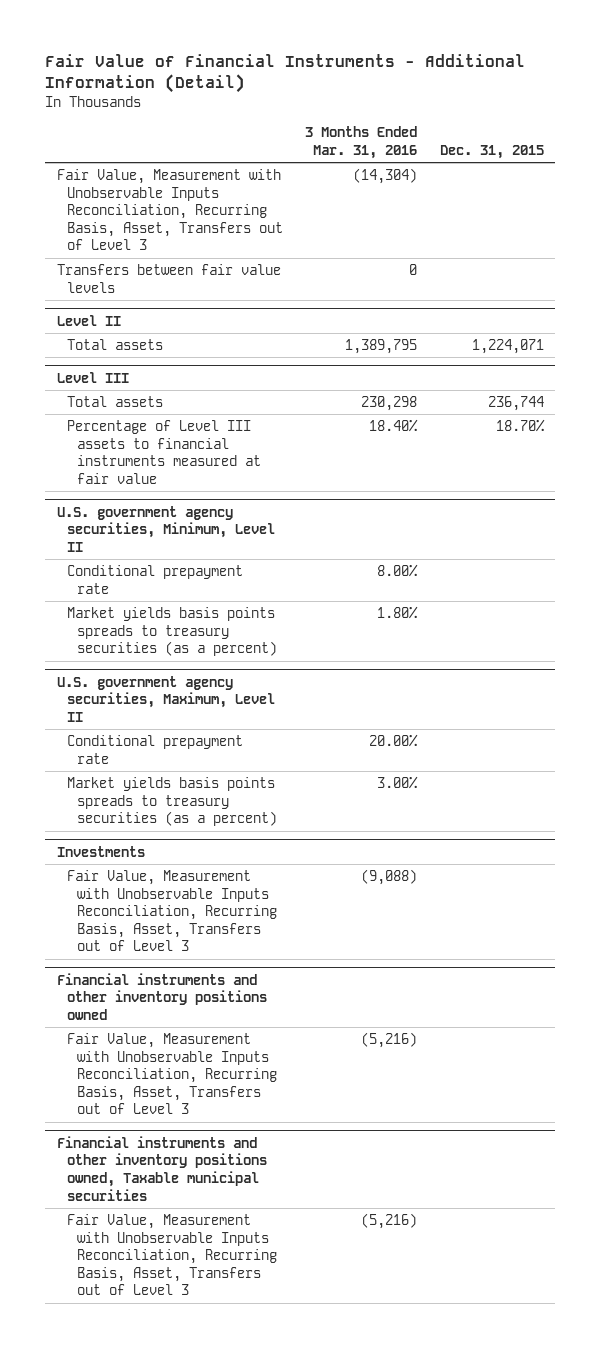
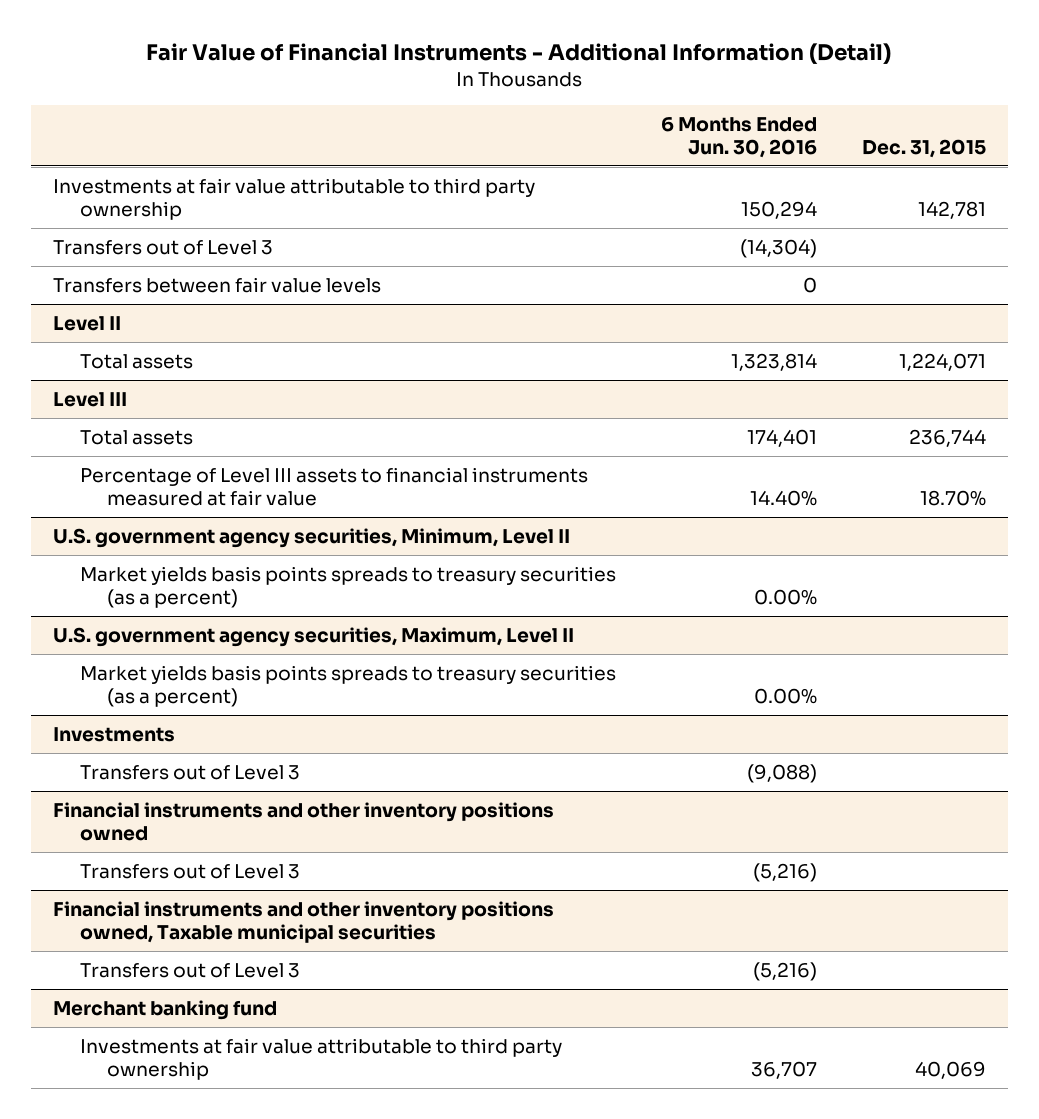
[305,126,418,159] 3 Months Ended Mar. 31, 2016 -> none
none -> [660,116,817,158] 6 Months Ended Jun. 30, 2016
none -> [53,177,536,221] Investments at fair value attributable to third party ownership
[56,169,284,251] Fair Value, Measurement with Unobservable Inputs Reconciliation, Recurring Basis, Asset, Transfers out of Level 3 -> [53,239,274,255] Transfers out of Level 3
[67,565,244,594] Conditional prepayment rate -> none
[67,735,244,764] Conditional prepayment rate -> none
[67,870,278,952] Fair Value, Measurement with Unobservable Inputs Reconciliation, Recurring Basis, Asset, Transfers out of Level 3 -> [80,764,301,780] Transfers out of Level 3
[67,1033,278,1115] Fair Value, Measurement with Unobservable Inputs Reconciliation, Recurring Basis, Asset, Transfers out of Level 3 -> [80,863,301,879] Transfers out of Level 3
[67,1214,278,1296] Fair Value, Measurement with Unobservable Inputs Reconciliation, Recurring Basis, Asset, Transfers out of Level 3 -> [80,962,301,978] Transfers out of Level 3
none -> [53,999,278,1020] Merchant banking fund
none -> [80,1037,563,1081] Investments at fair value attributable to third party ownership

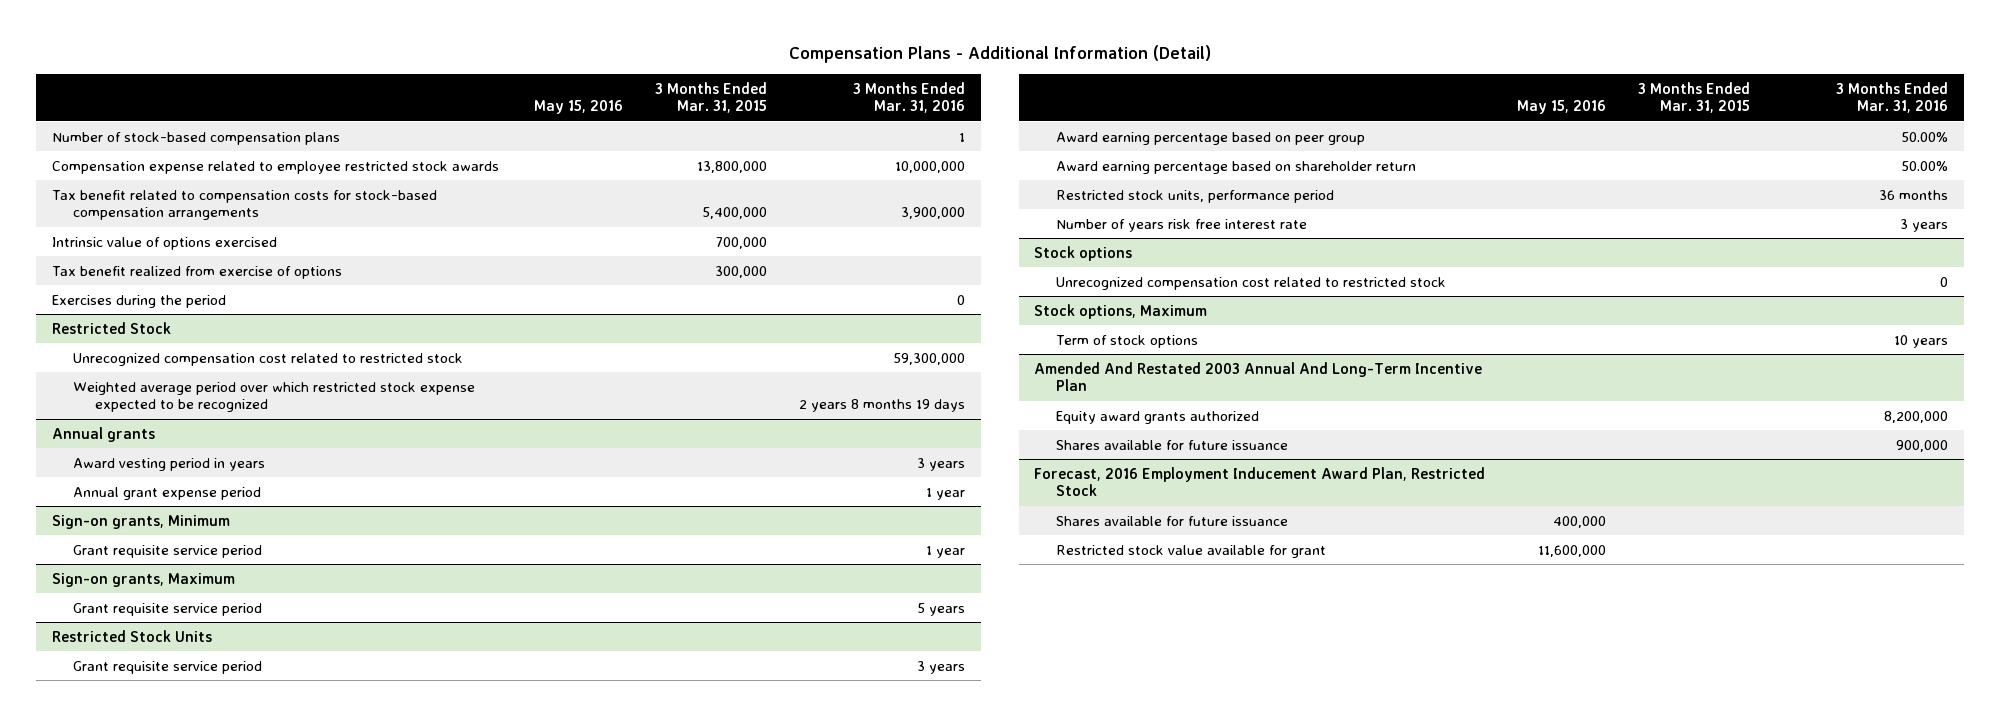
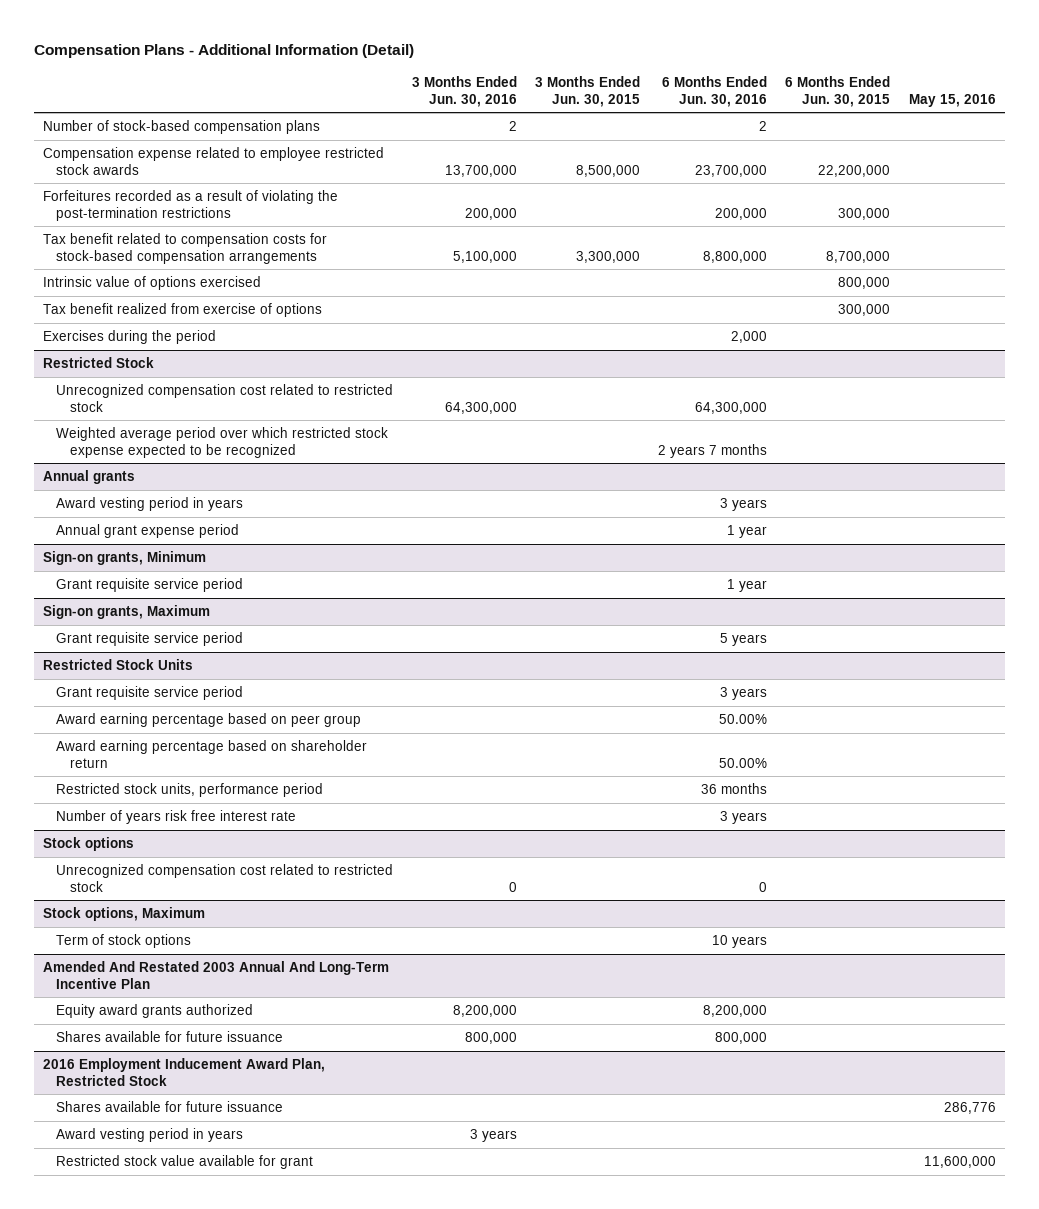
[655,81,768,114] 3 Months Ended Mar. 31, 2015 -> none
[853,81,966,114] 3 Months Ended Mar. 31, 2016 -> none
none -> [411,75,517,107] 3 Months Ended Jun. 30, 2016
none -> [534,75,640,107] 3 Months Ended Jun. 30, 2015
none -> [662,75,768,107] 6 Months Ended Jun. 30, 2016
none -> [785,75,891,107] 6 Months Ended Jun. 30, 2015
none -> [43,190,339,221] Forfeitures recorded as a result of violating the post-termination restrictions
[1034,466,1486,497] Forecast, 2016 Employment Inducement Award Plan, Restricted Stock -> [43,1058,326,1086] 2016 Employment Inducement Award Plan, Restricted Stock
[1553,515,1607,528] 400,000 -> [943,1102,996,1115] 286,776
none -> [56,1128,244,1143] Award vesting period in years

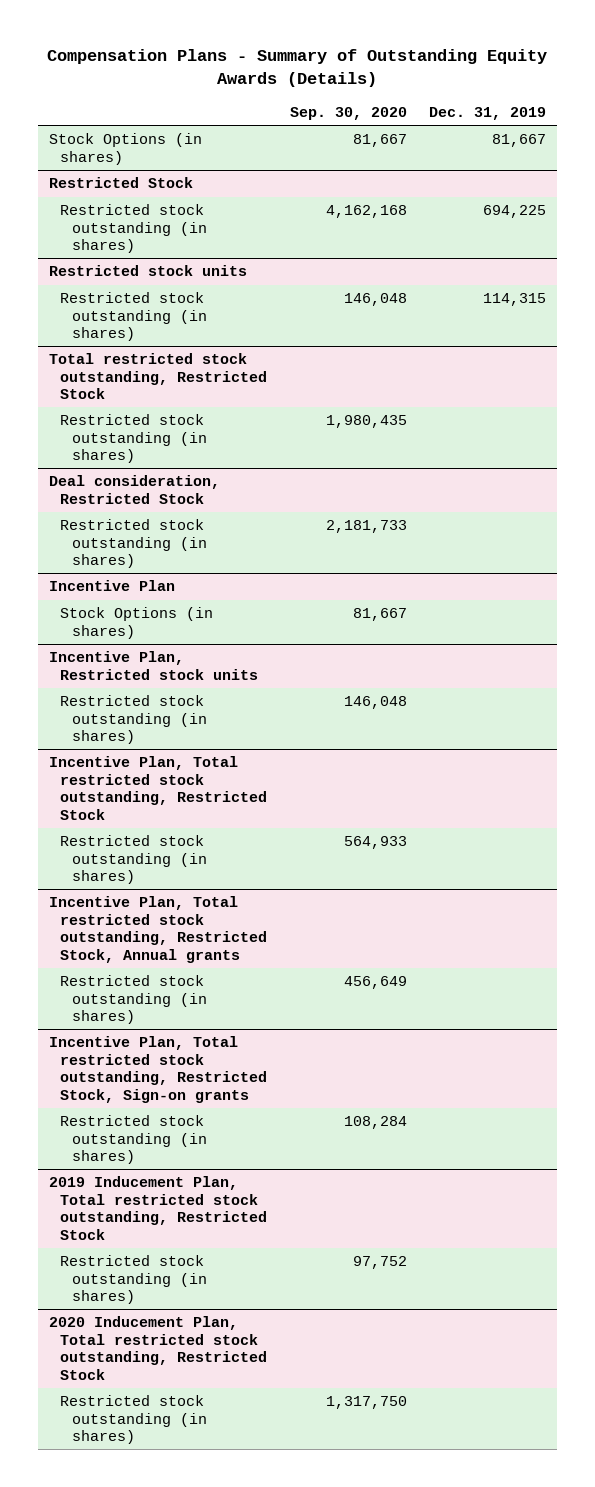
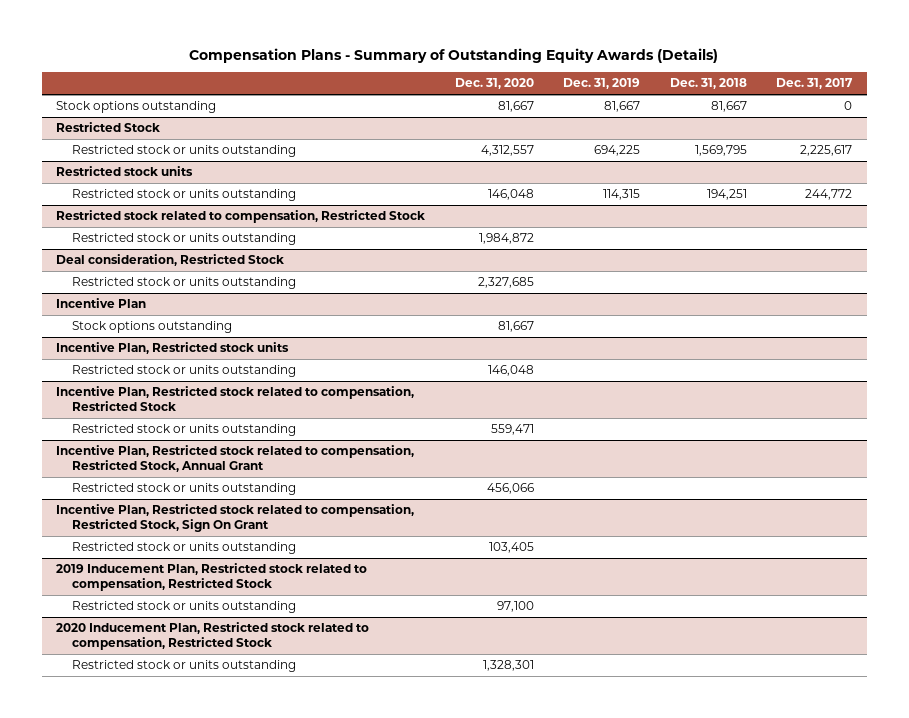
[289,106,407,120] Sep. 30, 2020 -> none
none -> [454,78,534,90] Dec. 31, 2020
none -> [669,78,747,90] Dec. 31, 2018
none -> [776,78,854,90] Dec. 31, 2017
[48,133,202,165] Stock Options (in shares) -> [56,101,217,114] Stock options outstanding
[60,204,207,254] Restricted stock outstanding (in shares) -> [71,145,296,158] Restricted stock or units outstanding
[48,353,268,400] Total restricted stock outstanding, Restricted Stock -> none
[60,414,207,464] Restricted stock outstanding (in shares) -> none
[60,292,207,342] Restricted stock outstanding (in shares) -> [71,189,296,202] Restricted stock or units outstanding
none -> [56,210,426,224] Restricted stock related to compensation, Restricted Stock
none -> [71,233,296,246] Restricted stock or units outstanding
[60,519,207,569] Restricted stock outstanding (in shares) -> [71,277,296,290] Restricted stock or units outstanding
[60,607,214,639] Stock Options (in shares) -> [71,321,232,334] Stock options outstanding
[48,756,268,820] Incentive Plan, Total restricted stock outstanding, Restricted Stock -> none
[60,835,207,885] Restricted stock outstanding (in shares) -> none
[60,695,207,745] Restricted stock outstanding (in shares) -> [71,365,296,378] Restricted stock or units outstanding
none -> [56,386,415,411] Incentive Plan, Restricted stock related to compensation, Restricted Stock
none -> [71,424,296,437] Restricted stock or units outstanding
[48,896,268,963] Incentive Plan, Total restricted stock outstanding, Restricted Stock, Annual grants -> [56,445,415,472] Incentive Plan, Restricted stock related to compensation, Restricted Stock, Annual Grant
[60,975,207,1025] Restricted stock outstanding (in shares) -> [71,483,296,496] Restricted stock or units outstanding
[48,1036,268,1103] Incentive Plan, Total restricted stock outstanding, Restricted Stock, Sign-on grants -> [56,504,415,532] Incentive Plan, Restricted stock related to compensation, Restricted Stock, Sign On Grant
[60,1115,207,1165] Restricted stock outstanding (in shares) -> [71,542,296,555] Restricted stock or units outstanding
[48,1176,268,1240] 2019 Inducement Plan, Total restricted stock outstanding, Restricted Stock -> [56,563,368,591] 2019 Inducement Plan, Restricted stock related to compensation, Restricted Stock
[60,1255,207,1305] Restricted stock outstanding (in shares) -> [71,601,296,614] Restricted stock or units outstanding
[48,1316,268,1380] 2020 Inducement Plan, Total restricted stock outstanding, Restricted Stock -> [56,622,370,650] 2020 Inducement Plan, Restricted stock related to compensation, Restricted Stock
[60,1395,207,1445] Restricted stock outstanding (in shares) -> [71,660,296,673] Restricted stock or units outstanding

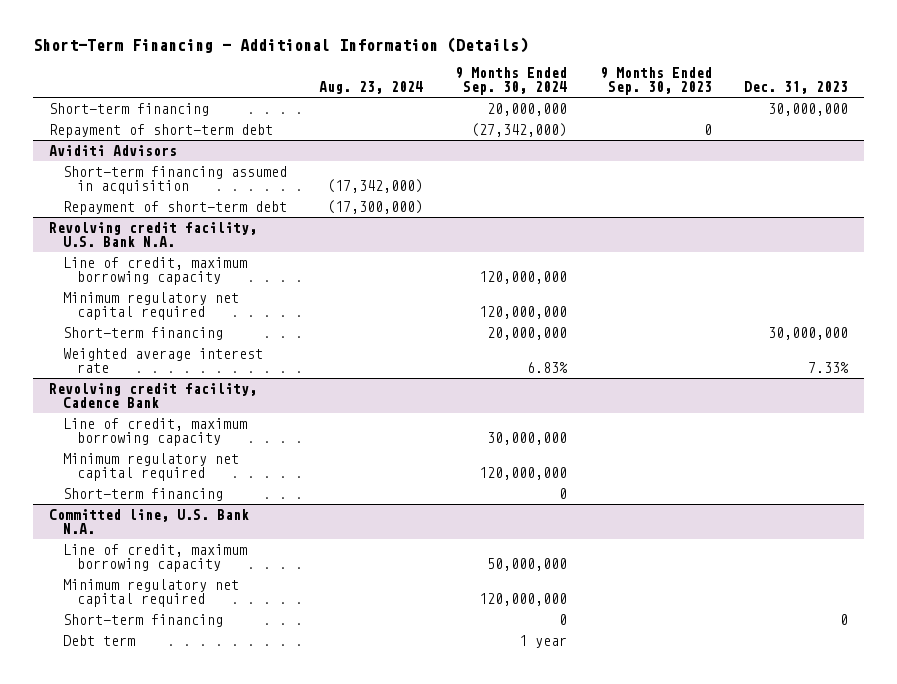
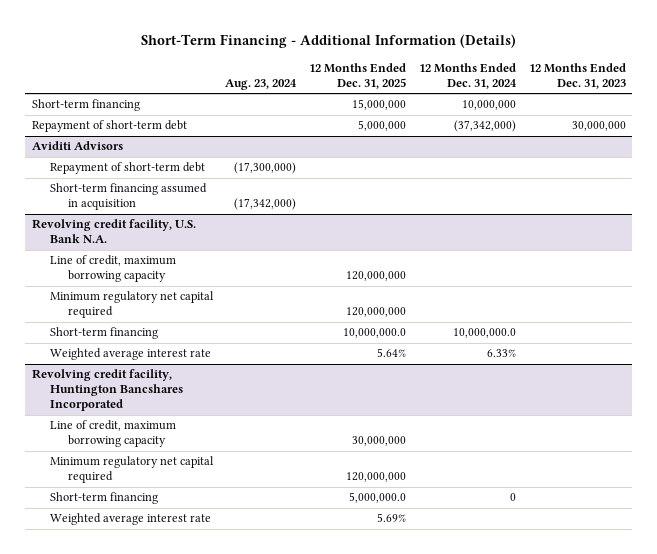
[455,66,568,96] 9 Months Ended Sep. 30, 2024 -> none
[599,66,712,96] 9 Months Ended Sep. 30, 2023 -> none
[743,81,848,95] Dec. 31, 2023 -> none
none -> [309,62,407,89] 12 Months Ended Dec. 31, 2025
none -> [418,62,517,89] 12 Months Ended Dec. 31, 2024
none -> [528,62,626,89] 12 Months Ended Dec. 31, 2023
[62,165,287,195] Short-term financing assumed in acquisition -> [49,183,207,211] Short-term financing assumed in acquisition
[48,382,257,409] Revolving credit facility, Cadence Bank -> none
[62,417,247,447] Line of credit, maximum borrowing capacity -> none
[62,452,239,482] Minimum regulatory net capital required -> none
[62,487,223,501] Short-term financing -> none
[48,508,249,535] Committed line, U.S. Bank N.A. -> none
[62,543,247,573] Line of credit, maximum borrowing capacity -> none
[62,578,239,608] Minimum regulatory net capital required -> none
[62,613,223,627] Short-term financing -> none
[62,634,135,646] Debt term -> none
none -> [31,369,183,412] Revolving credit facility, Huntington Bancshares Incorporated
none -> [49,420,176,448] Line of credit, maximum borrowing capacity
none -> [49,456,214,484] Minimum regulatory net capital required
none -> [49,492,158,505] Short-term financing
none -> [49,513,211,526] Weighted average interest rate

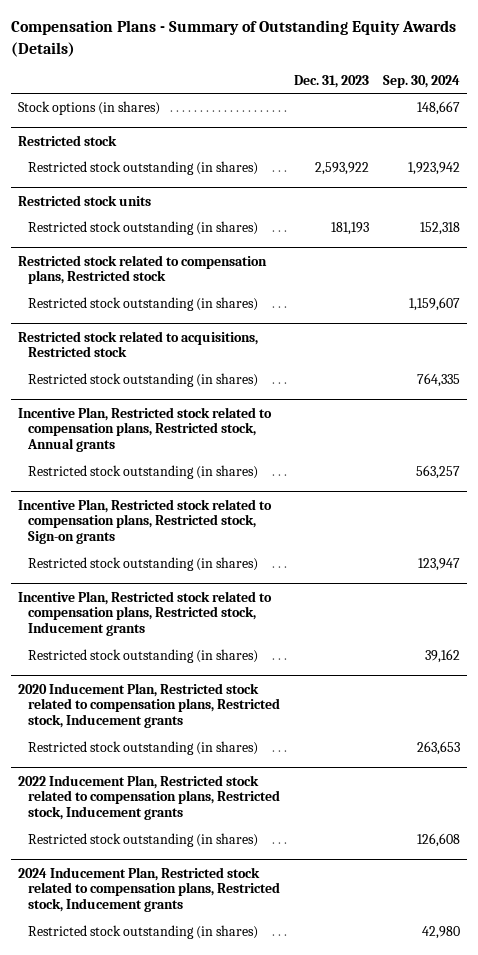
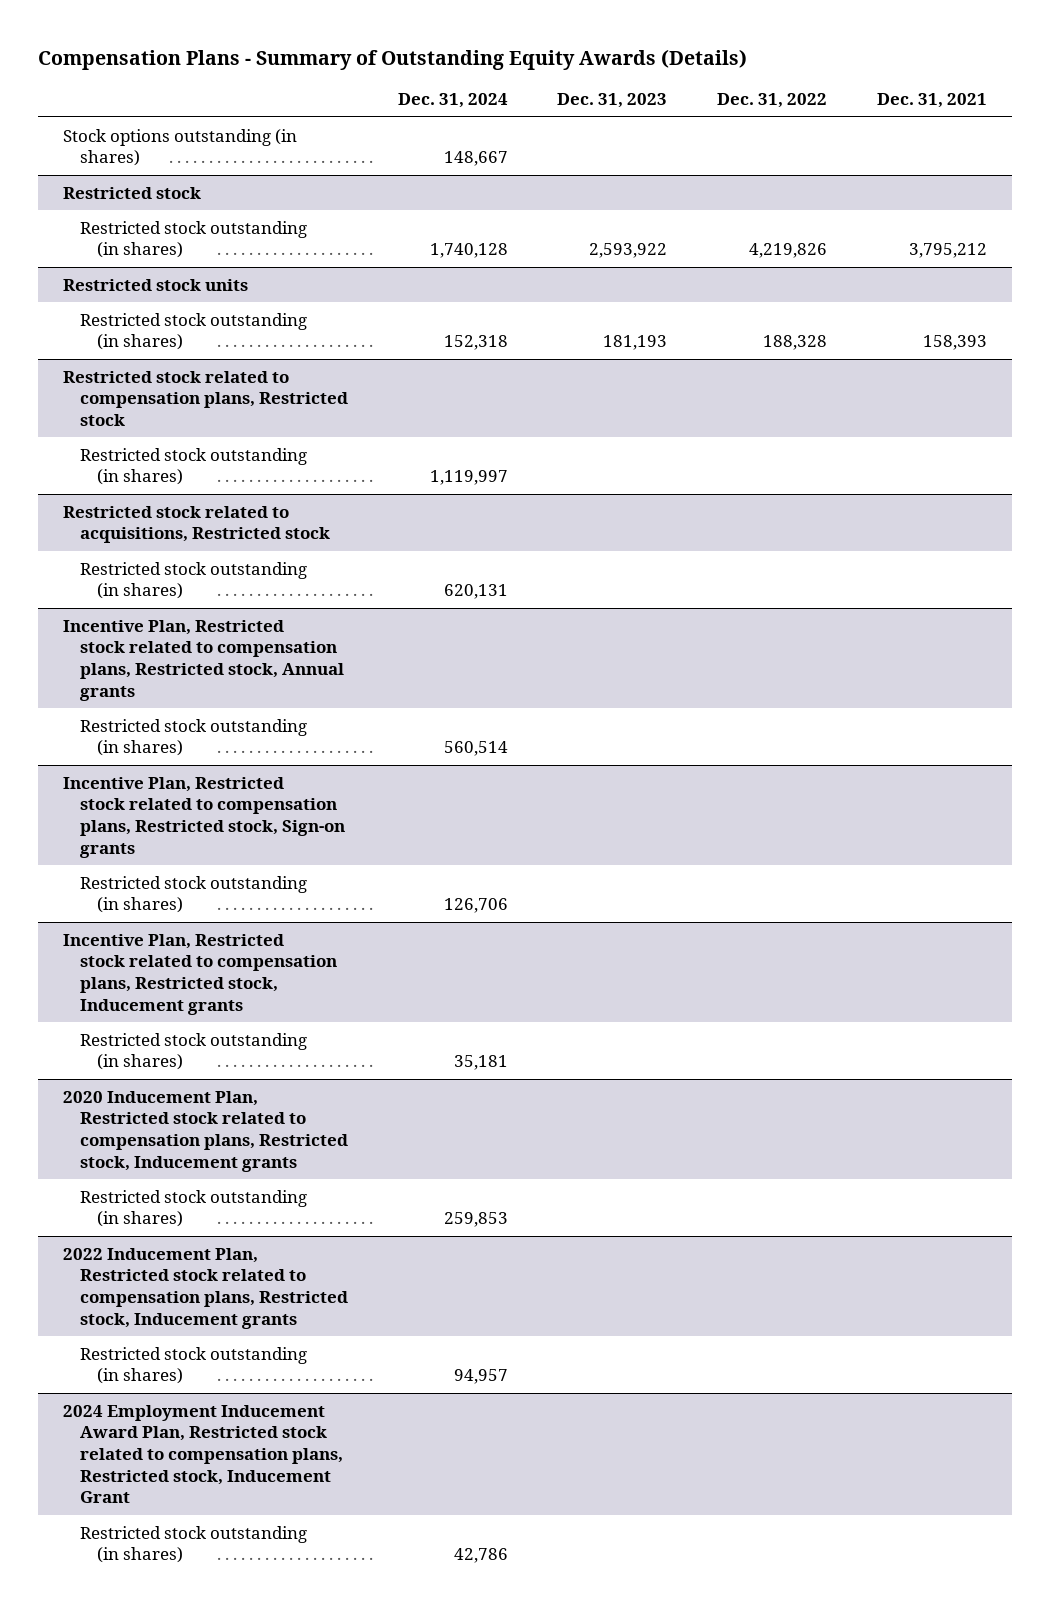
[383,74,461,88] Sep. 30, 2024 -> none
none -> [397,93,508,109] Dec. 31, 2024
none -> [717,93,828,109] Dec. 31, 2022
none -> [876,93,987,109] Dec. 31, 2021
[18,100,161,115] Stock options (in shares) -> [63,128,298,167] Stock options outstanding (in shares)
[18,866,281,913] 2024 Inducement Plan, Restricted stock related to compensation plans, Restricted stock, Inducement grants -> [63,1404,344,1504] 2024 Employment Inducement Award Plan, Restricted stock related to compensation plans, Restricted stock, Inducement Grant

